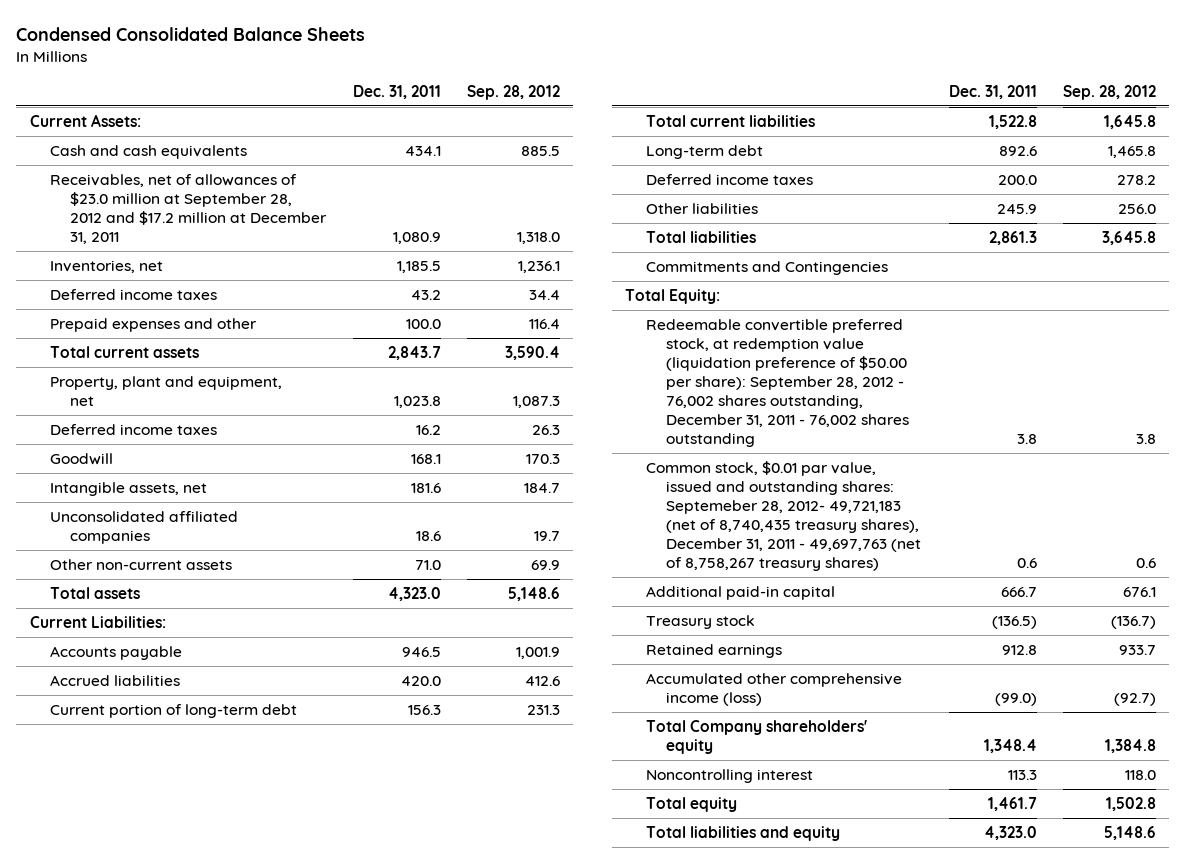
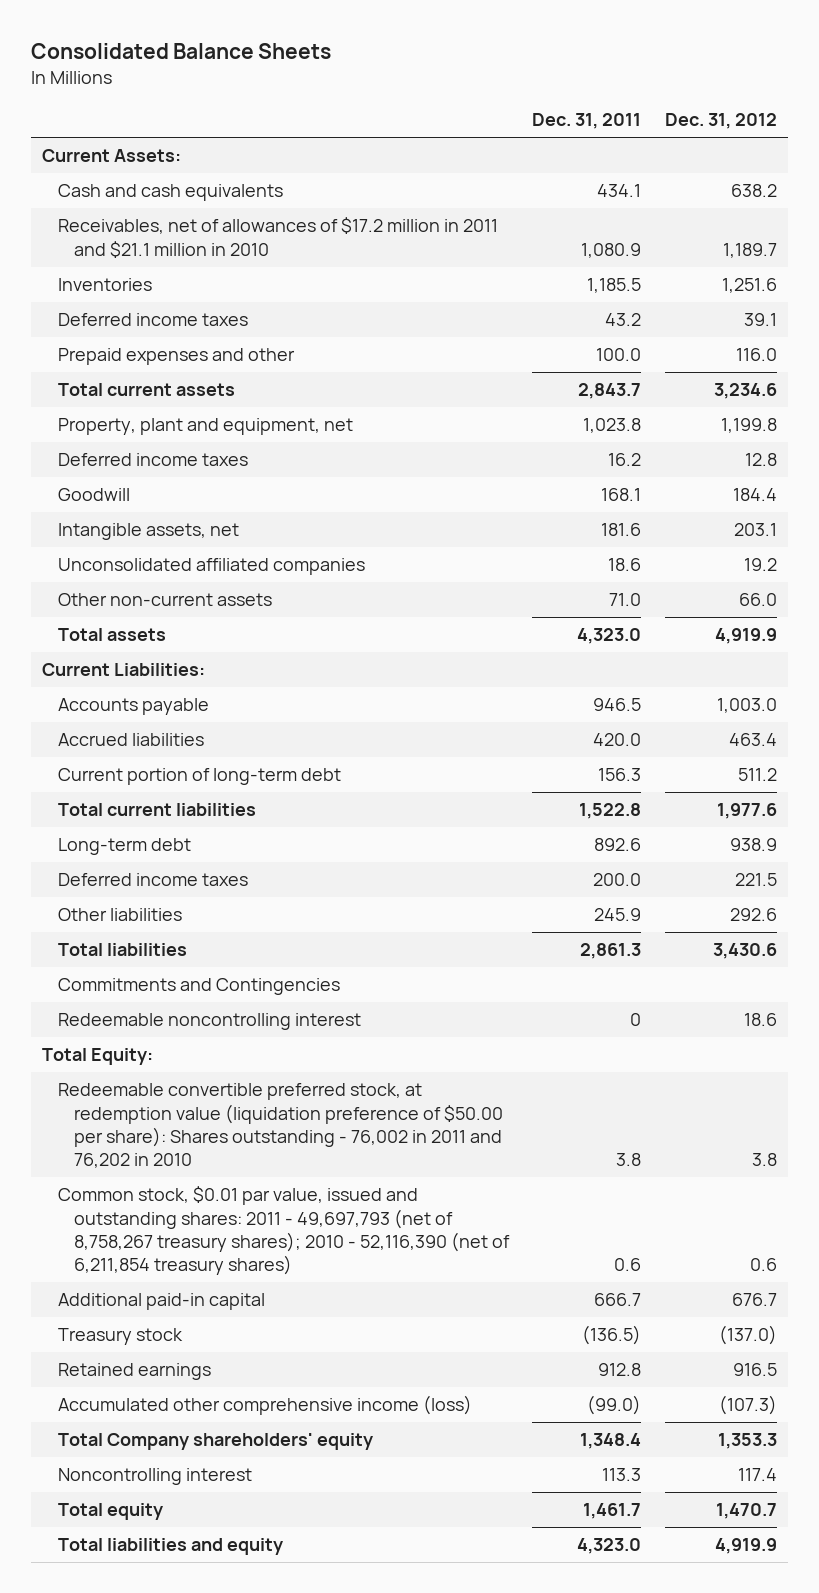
[16,26,366,41] Condensed Consolidated Balance Sheets -> [30,43,331,60] Consolidated Balance Sheets
[467,84,561,100] Sep. 28, 2012 -> none
none -> [664,113,777,130] Dec. 31, 2012
[50,173,328,244] Receivables, net of allowances of $23.0 million at September 28, 2012 and $17.2 million at December 31, 2011 -> [58,217,499,258] Receivables, net of allowances of $17.2 million in 2011 and $21.1 million in 2010
[50,259,164,273] Inventories, net -> [58,278,153,292] Inventories
none -> [58,1013,362,1031] Redeemable noncontrolling interest
[645,318,910,447] Redeemable convertible preferred stock, at redemption value (liquidation preference of $50.00 per share): September 28, 2012 - 76,002 shares outstanding, December 31, 2011 - 76,002 shares outstanding -> [58,1083,503,1169] Redeemable convertible preferred stock, at redemption value (liquidation preference of $50.00 per share): Shares outstanding - 76,002 in 2011 and 76,202 in 2010
[645,460,922,571] Common stock, $0.01 par value, issued and outstanding shares: Septemeber 28, 2012- 49,721,183 (net of 8,740,435 treasury shares), December 31, 2011 - 49,697,763 (net of 8,758,267 treasury shares) -> [58,1186,510,1276] Common stock, $0.01 par value, issued and outstanding shares: 2011 - 49,697,793 (net of 8,758,267 treasury shares); 2010 - 52,116,390 (net of 6,211,854 treasury shares)

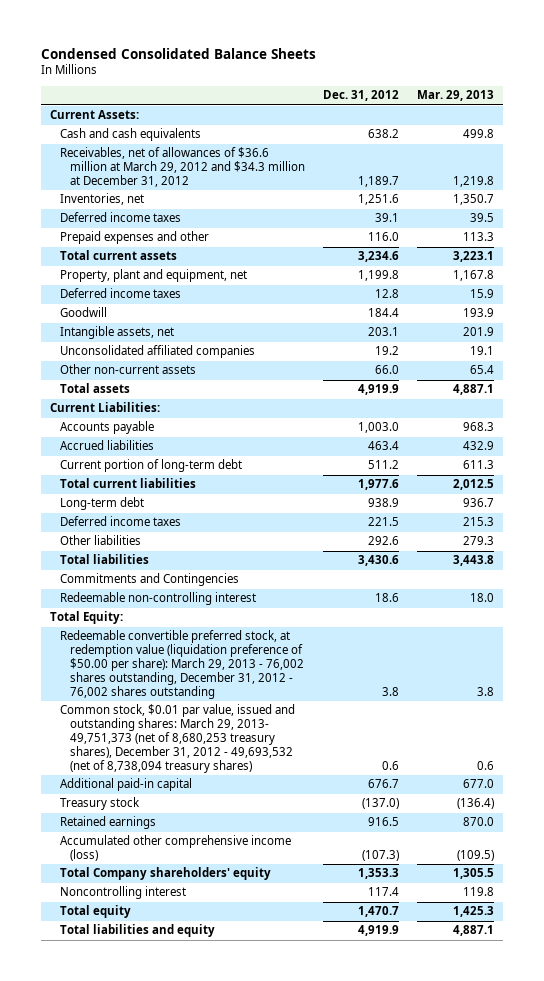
[30,43,331,60] Consolidated Balance Sheets -> [40,47,316,59] Condensed Consolidated Balance Sheets
[532,113,642,130] Dec. 31, 2011 -> none
none -> [417,90,495,102] Mar. 29, 2013
[58,217,499,258] Receivables, net of allowances of $17.2 million in 2011 and $21.1 million in 2010 -> [59,147,306,188] Receivables, net of allowances of $36.6 million at March 29, 2012 and $34.3 million at December 31, 2012
[58,278,153,292] Inventories -> [59,193,144,206] Inventories, net
[58,1013,362,1031] Redeemable noncontrolling interest -> [59,592,256,606] Redeemable non-controlling interest
[58,1083,503,1169] Redeemable convertible preferred stock, at redemption value (liquidation preference of $50.00 per share): Shares outstanding - 76,002 in 2011 and 76,202 in 2010 -> [59,630,305,699] Redeemable convertible preferred stock, at redemption value (liquidation preference of $50.00 per share): March 29, 2013 - 76,002 shares outstanding, December 31, 2012 - 76,002 shares outstanding
[58,1186,510,1276] Common stock, $0.01 par value, issued and outstanding shares: 2011 - 49,697,793 (net of 8,758,267 treasury shares); 2010 - 52,116,390 (net of 6,211,854 treasury shares) -> [59,704,295,773] Common stock, $0.01 par value, issued and outstanding shares: March 29, 2013- 49,751,373 (net of 8,680,253 treasury shares), December 31, 2012 - 49,693,532 (net of 8,738,094 treasury shares)

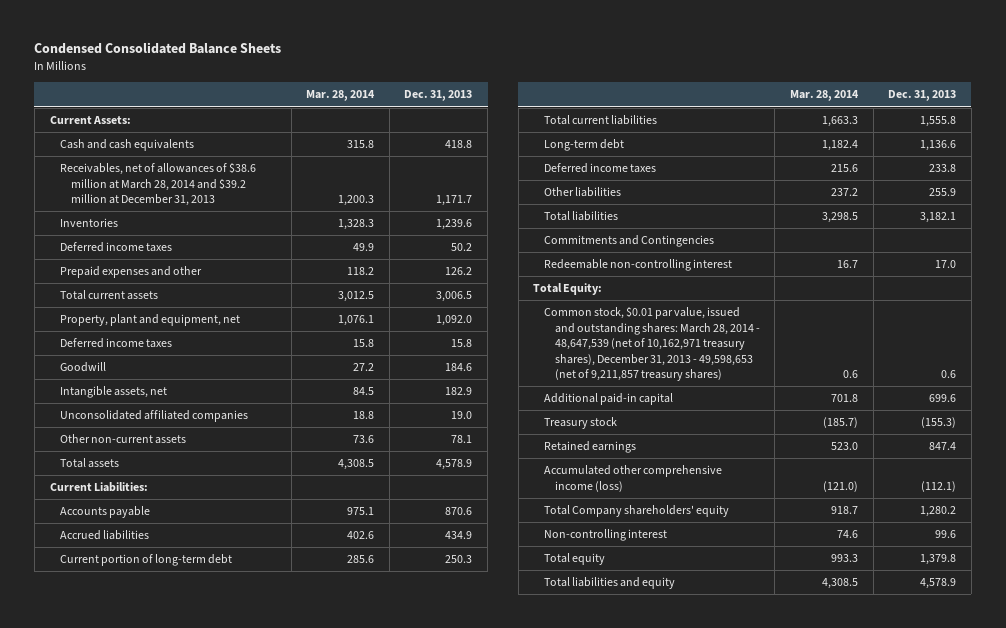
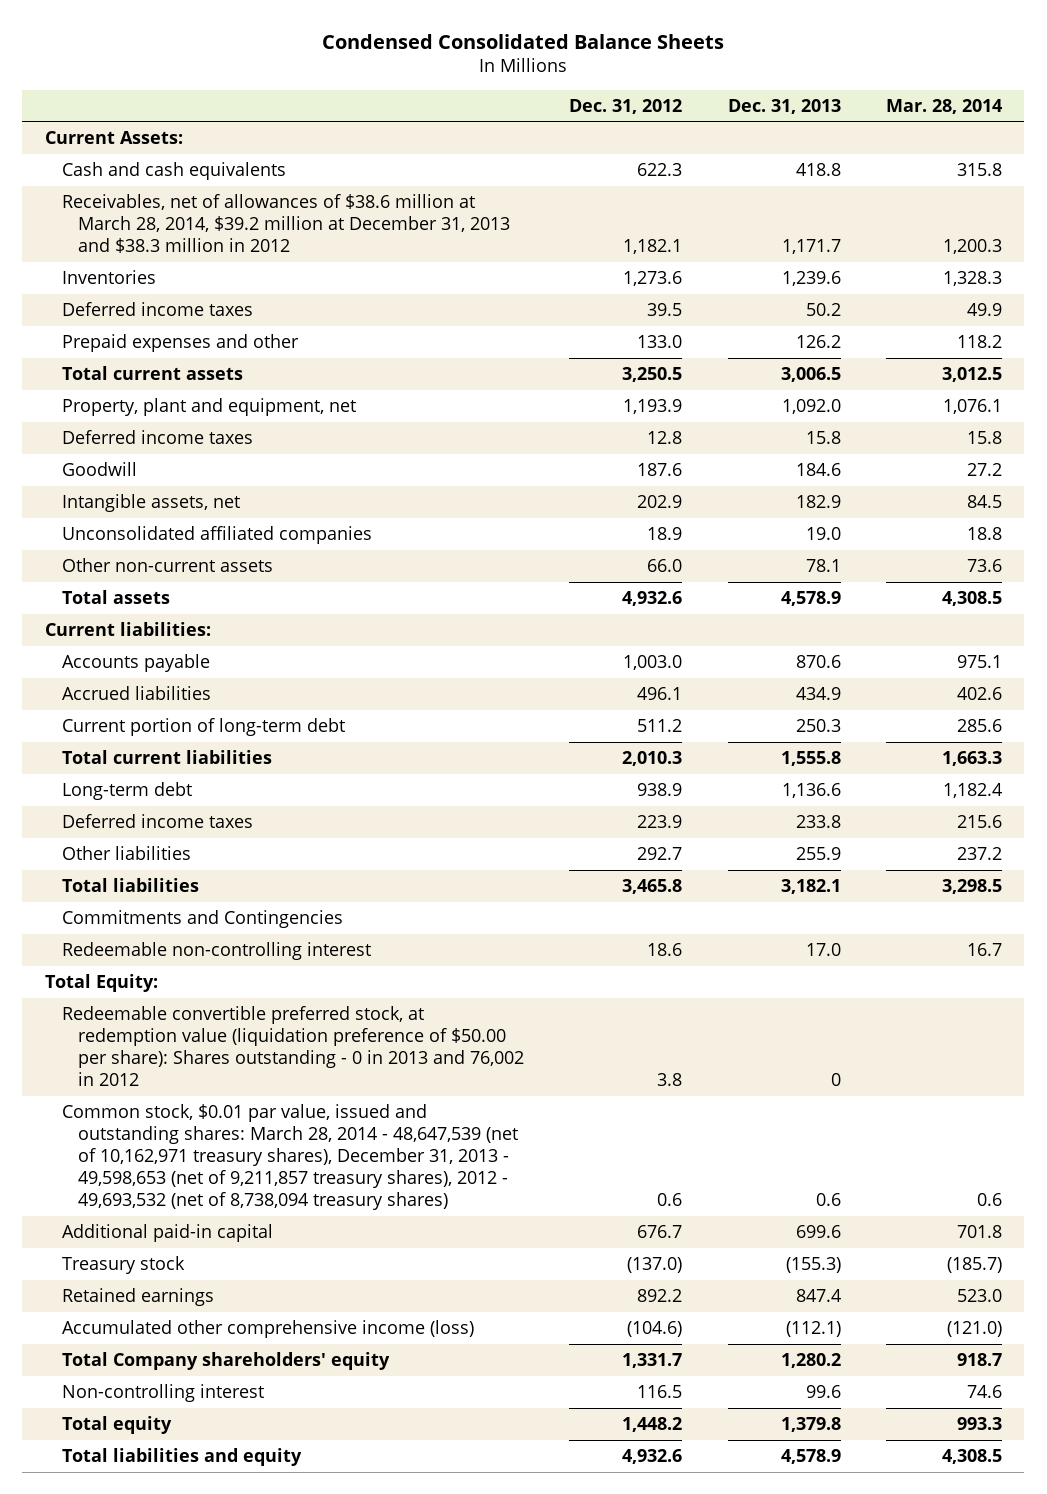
none -> [569,98,683,114] Dec. 31, 2012
[60,163,257,207] Receivables, net of allowances of $38.6 million at March 28, 2014 and $39.2 million at December 31, 2013 -> [61,193,511,254] Receivables, net of allowances of $38.6 million at March 28, 2014, $39.2 million at December 31, 2013 and $38.3 million in 2012
[49,482,148,493] Current Liabilities: -> [44,621,211,636] Current liabilities:
none -> [61,1005,525,1087] Redeemable convertible preferred stock, at redemption value (liquidation preference of $50.00 per share): Shares outstanding - 0 in 2013 and 76,002 in 2012
[543,307,760,382] Common stock, $0.01 par value, issued and outstanding shares: March 28, 2014 - 48,647,539 (net of 10,162,971 treasury shares), December 31, 2013 - 49,598,653 (net of 9,211,857 treasury shares) -> [61,1103,519,1211] Common stock, $0.01 par value, issued and outstanding shares: March 28, 2014 - 48,647,539 (net of 10,162,971 treasury shares), December 31, 2013 - 49,598,653 (net of 9,211,857 treasury shares), 2012 - 49,693,532 (net of 8,738,094 treasury shares)

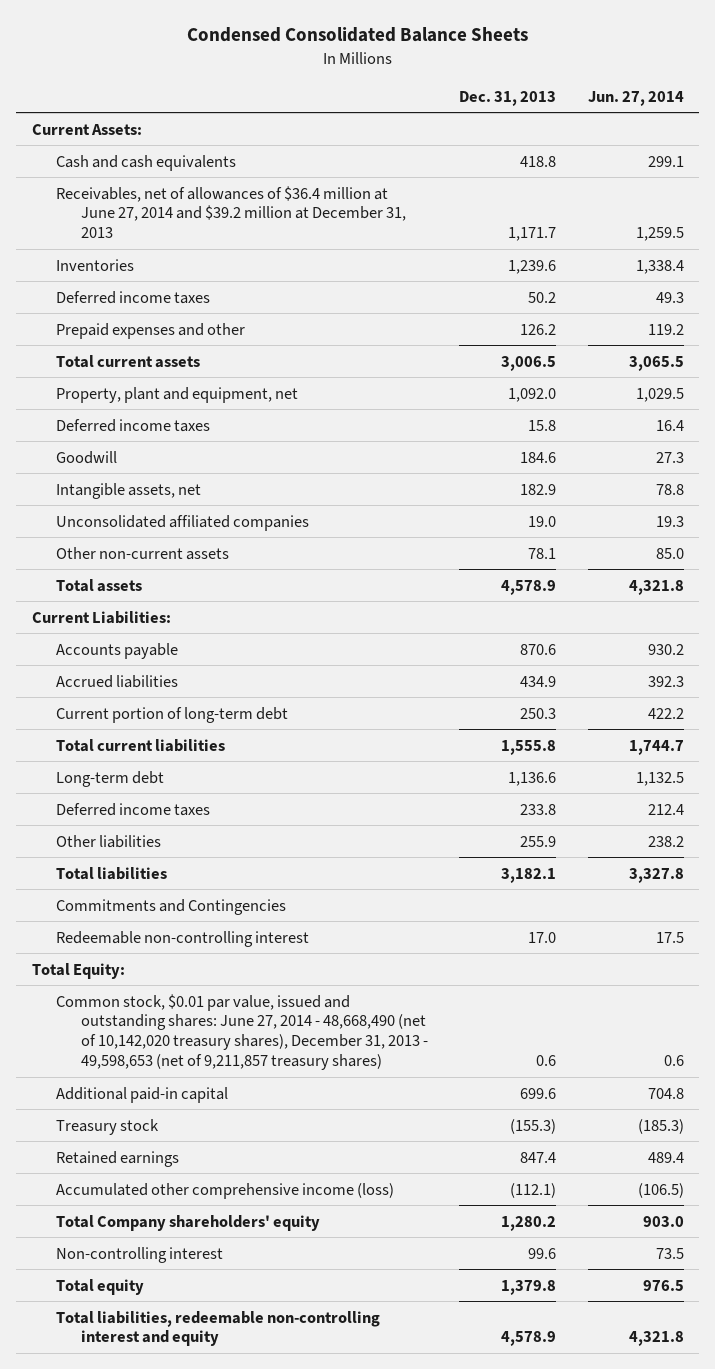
[569,98,683,114] Dec. 31, 2012 -> none
[885,98,1002,114] Mar. 28, 2014 -> none
none -> [587,90,684,106] Jun. 27, 2014
[61,193,511,254] Receivables, net of allowances of $38.6 million at March 28, 2014, $39.2 million at December 31, 2013 and $38.3 million in 2012 -> [56,185,407,239] Receivables, net of allowances of $36.4 million at June 27, 2014 and $39.2 million at December 31, 2013
[44,621,211,636] Current liabilities: -> [31,610,171,624] Current Liabilities:
[61,1005,525,1087] Redeemable convertible preferred stock, at redemption value (liquidation preference of $50.00 per share): Shares outstanding - 0 in 2013 and 76,002 in 2012 -> none
[61,1103,519,1211] Common stock, $0.01 par value, issued and outstanding shares: March 28, 2014 - 48,647,539 (net of 10,162,971 treasury shares), December 31, 2013 - 49,598,653 (net of 9,211,857 treasury shares), 2012 - 49,693,532 (net of 8,738,094 treasury shares) -> [56,993,429,1071] Common stock, $0.01 par value, issued and outstanding shares: June 27, 2014 - 48,668,490 (net of 10,142,020 treasury shares), December 31, 2013 - 49,598,653 (net of 9,211,857 treasury shares)
[61,1447,302,1466] Total liabilities and equity -> [56,1310,381,1347] Total liabilities, redeemable non-controlling interest and equity

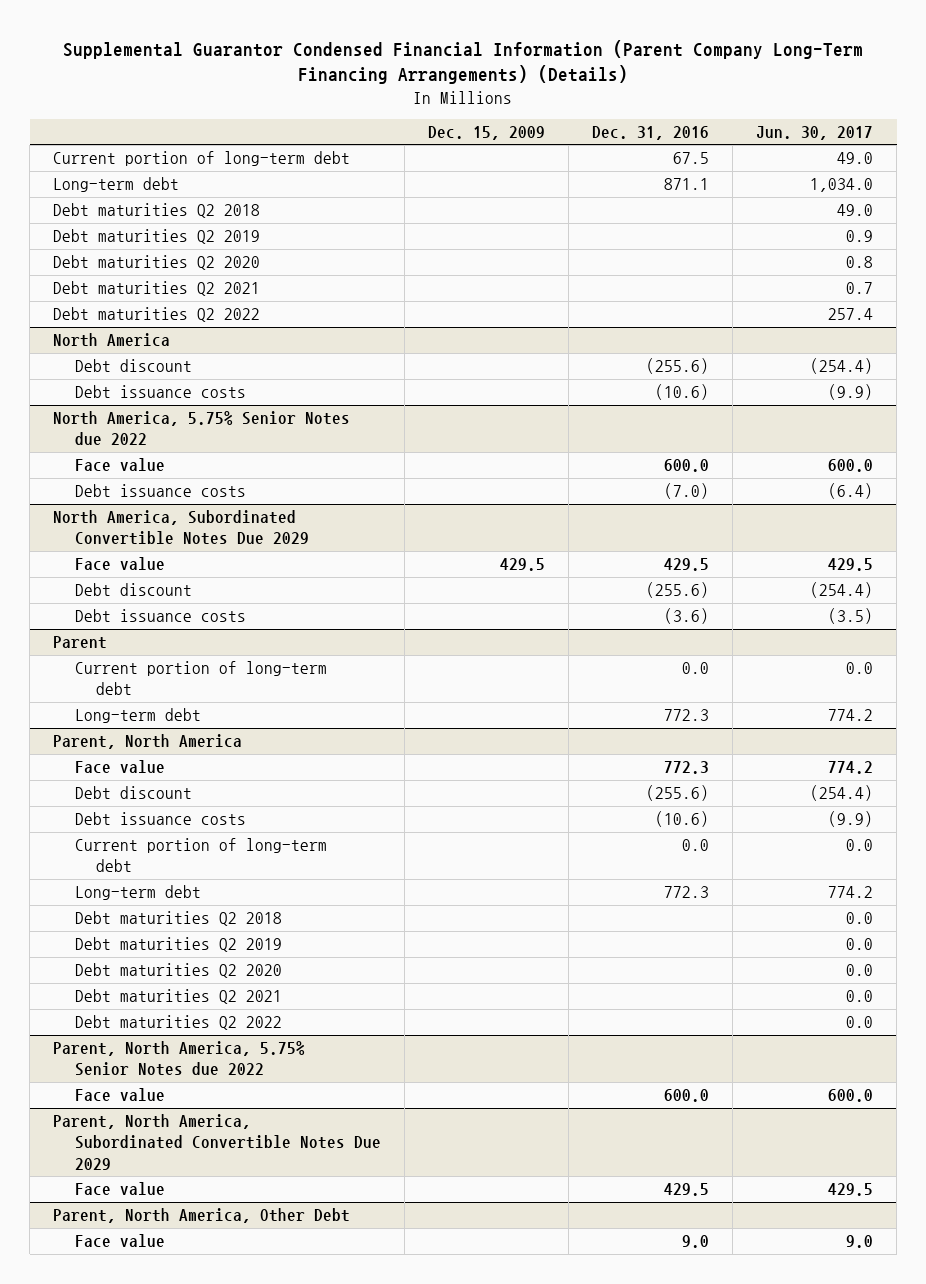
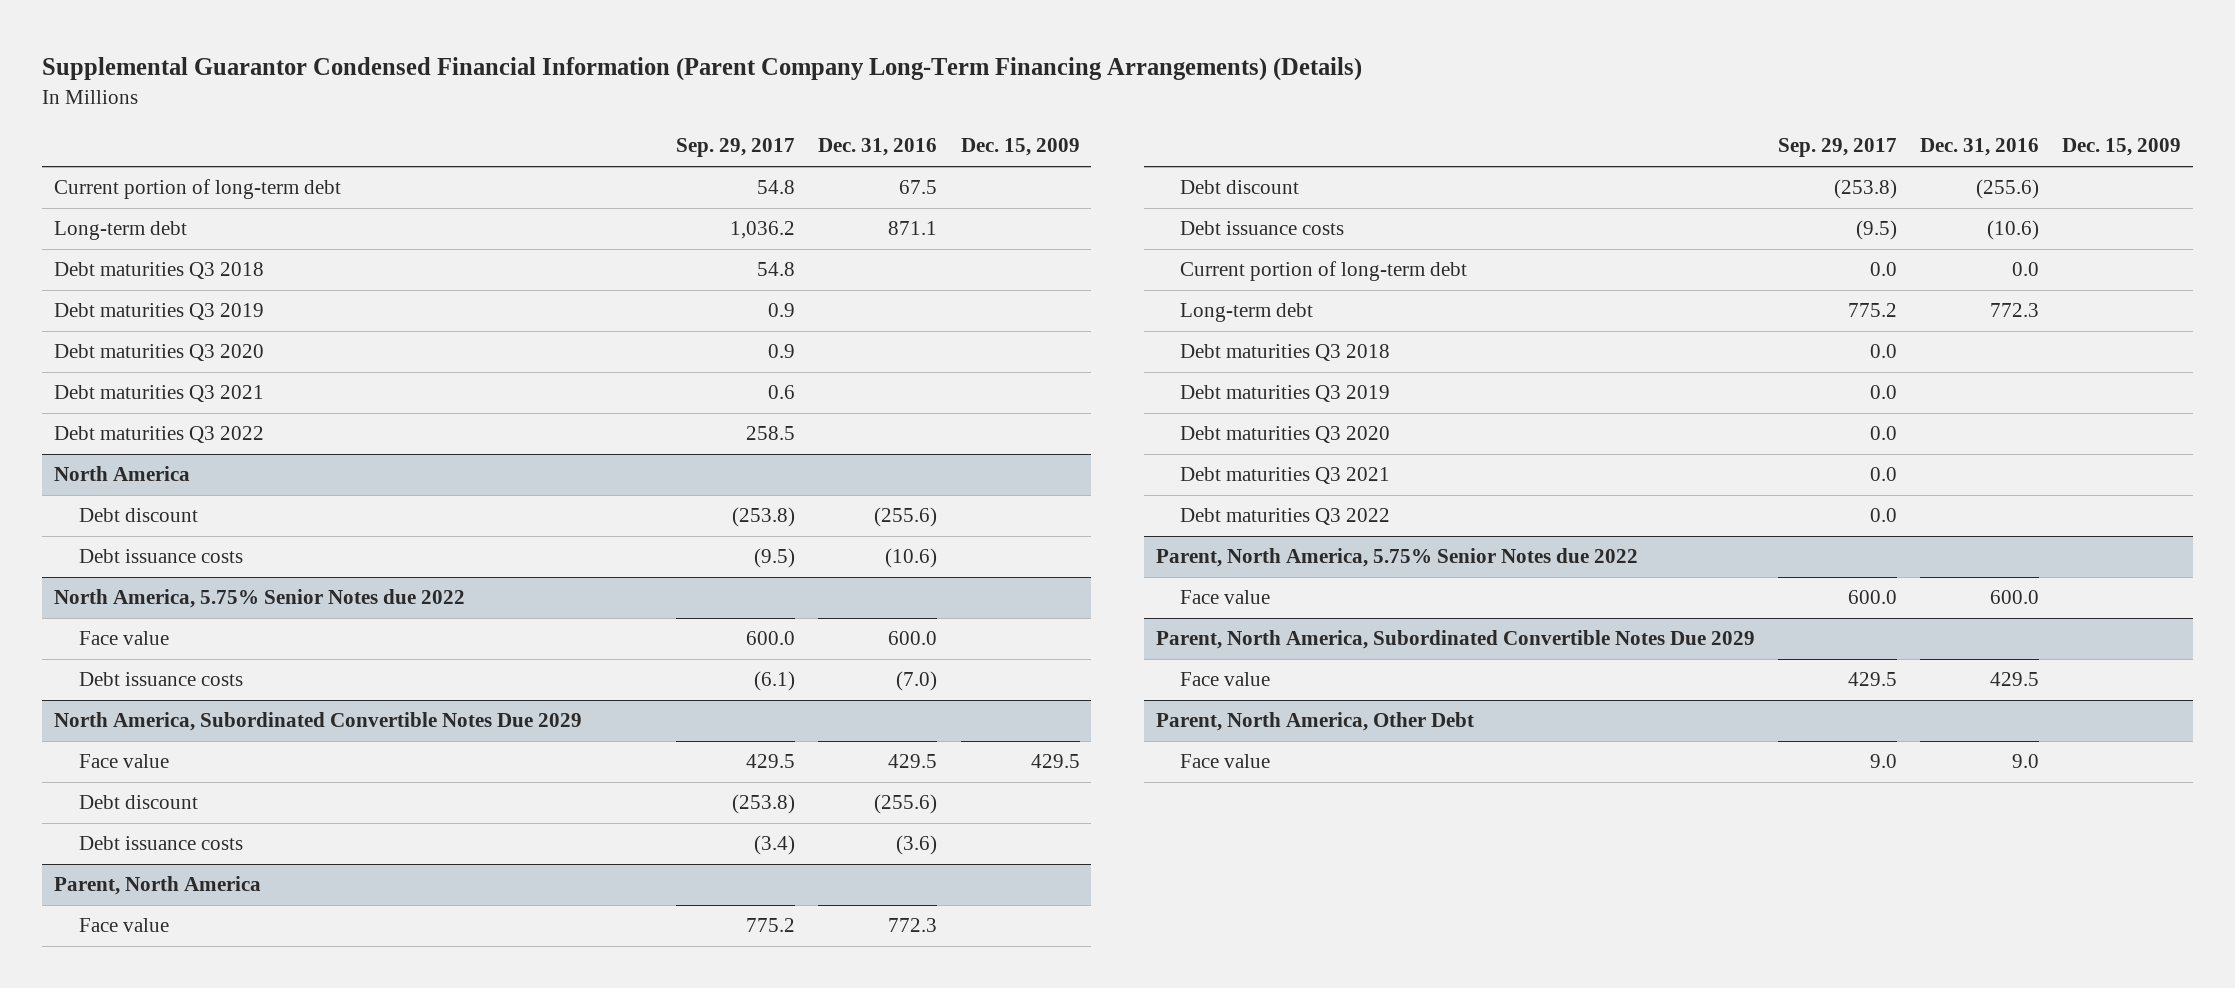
[756,125,874,140] Jun. 30, 2017 -> none
none -> [676,138,796,158] Sep. 29, 2017
[53,203,261,219] Debt maturities Q2 2018 -> [54,262,265,280] Debt maturities Q3 2018
[53,229,261,245] Debt maturities Q2 2019 -> [54,303,265,321] Debt maturities Q3 2019
[53,255,261,271] Debt maturities Q2 2020 -> [54,344,265,362] Debt maturities Q3 2020
[53,281,261,297] Debt maturities Q2 2021 -> [54,385,265,403] Debt maturities Q3 2021
[53,307,261,323] Debt maturities Q2 2022 -> [54,426,265,444] Debt maturities Q3 2022
[53,636,108,650] Parent -> none
[74,661,327,696] Current portion of long-term debt -> none
[74,708,201,724] Long-term debt -> none
[74,911,282,927] Debt maturities Q2 2018 -> [1180,344,1391,362] Debt maturities Q3 2018
[74,937,282,953] Debt maturities Q2 2019 -> [1180,385,1391,403] Debt maturities Q3 2019
[74,963,282,979] Debt maturities Q2 2020 -> [1180,426,1391,444] Debt maturities Q3 2020
[74,989,282,1005] Debt maturities Q2 2021 -> [1180,467,1391,485] Debt maturities Q3 2021
[74,1015,282,1031] Debt maturities Q2 2022 -> [1180,508,1391,526] Debt maturities Q3 2022

